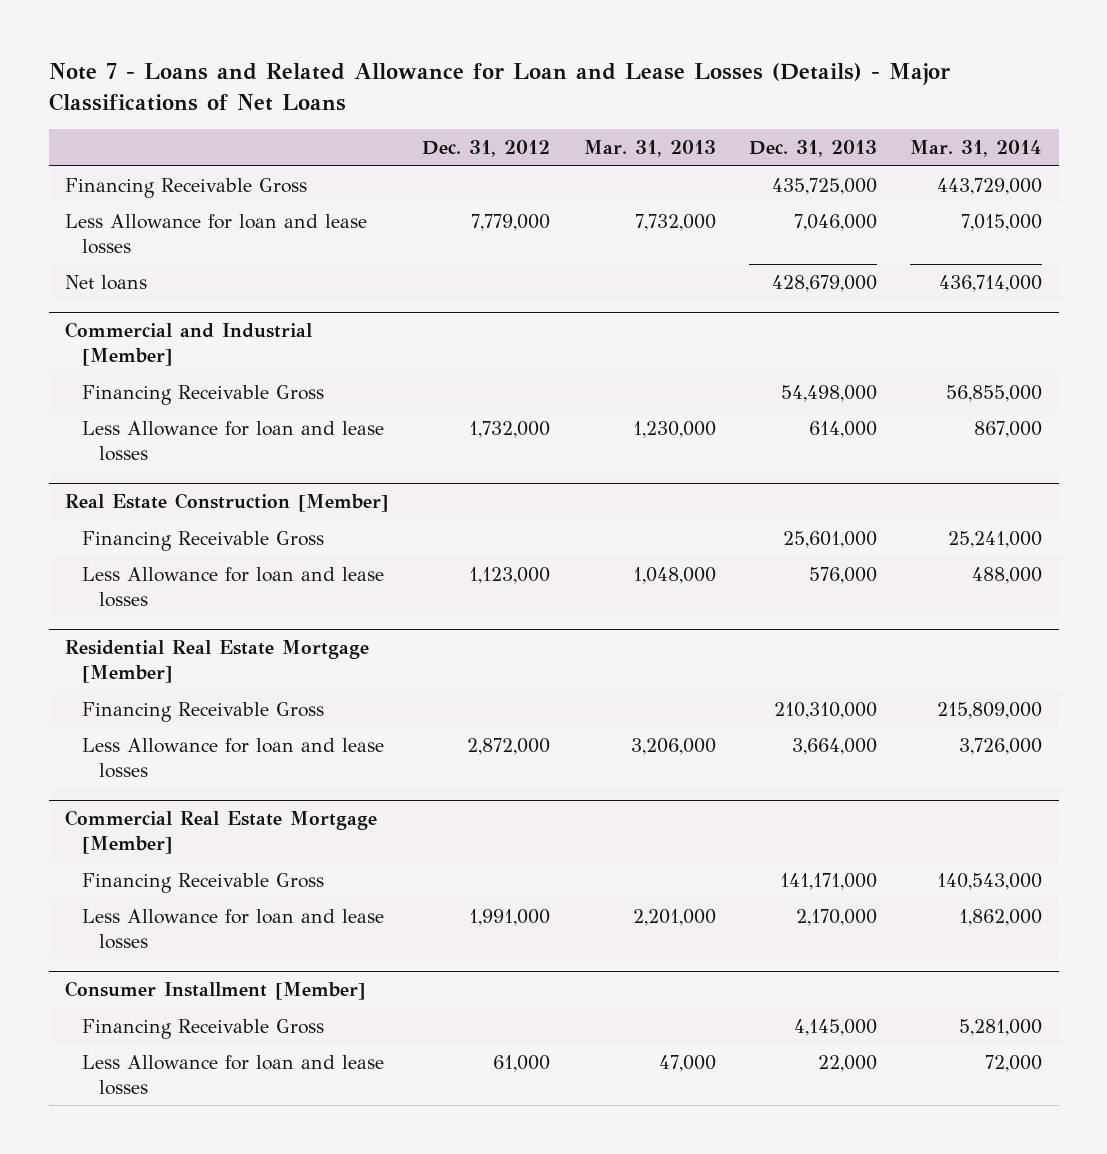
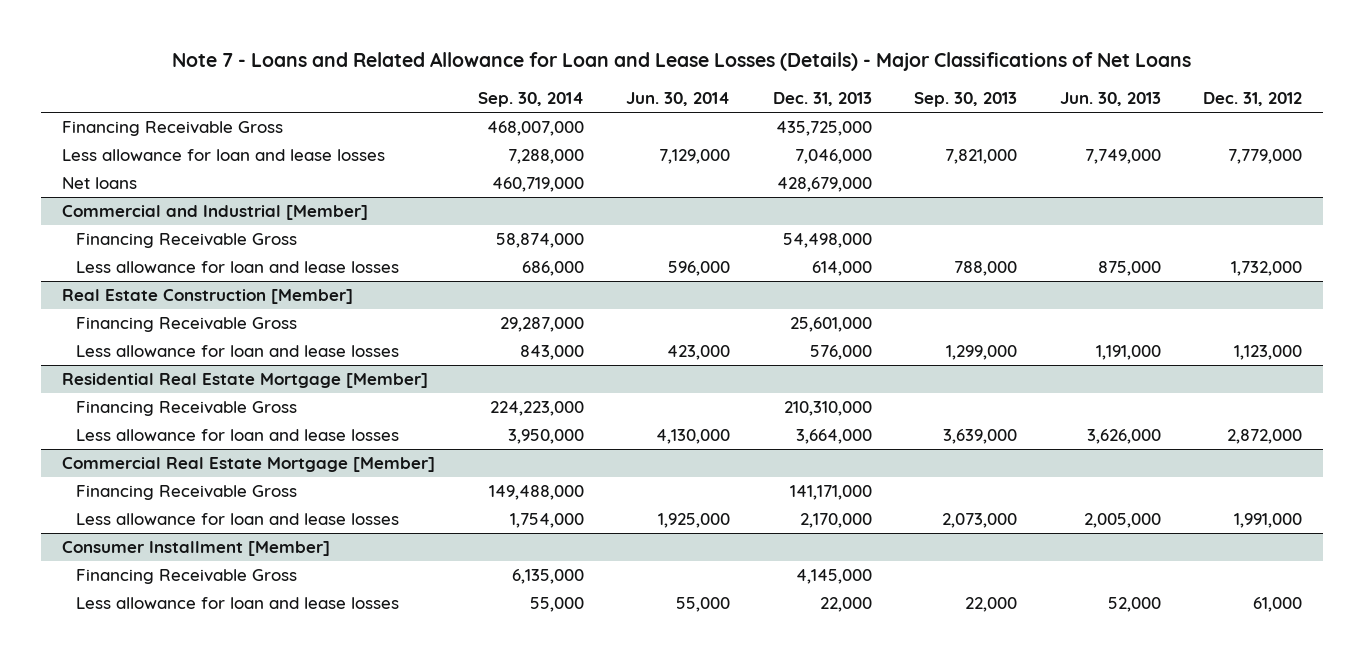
[583,140,716,158] Mar. 31, 2013 -> none
[910,140,1043,158] Mar. 31, 2014 -> none
none -> [477,92,584,108] Sep. 30, 2014
none -> [626,92,731,107] Jun. 30, 2014
none -> [914,92,1018,108] Sep. 30, 2013
none -> [1059,92,1161,107] Jun. 30, 2013
[65,213,368,254] Less Allowance for loan and lease losses -> [62,148,386,161] Less allowance for loan and lease losses
[82,420,385,461] Less Allowance for loan and lease losses -> [75,260,399,273] Less allowance for loan and lease losses
[82,566,385,607] Less Allowance for loan and lease losses -> [75,344,399,357] Less allowance for loan and lease losses
[82,737,385,778] Less Allowance for loan and lease losses -> [75,428,399,441] Less allowance for loan and lease losses
[82,908,385,949] Less Allowance for loan and lease losses -> [75,512,399,525] Less allowance for loan and lease losses
[82,1054,385,1095] Less Allowance for loan and lease losses -> [75,596,399,609] Less allowance for loan and lease losses

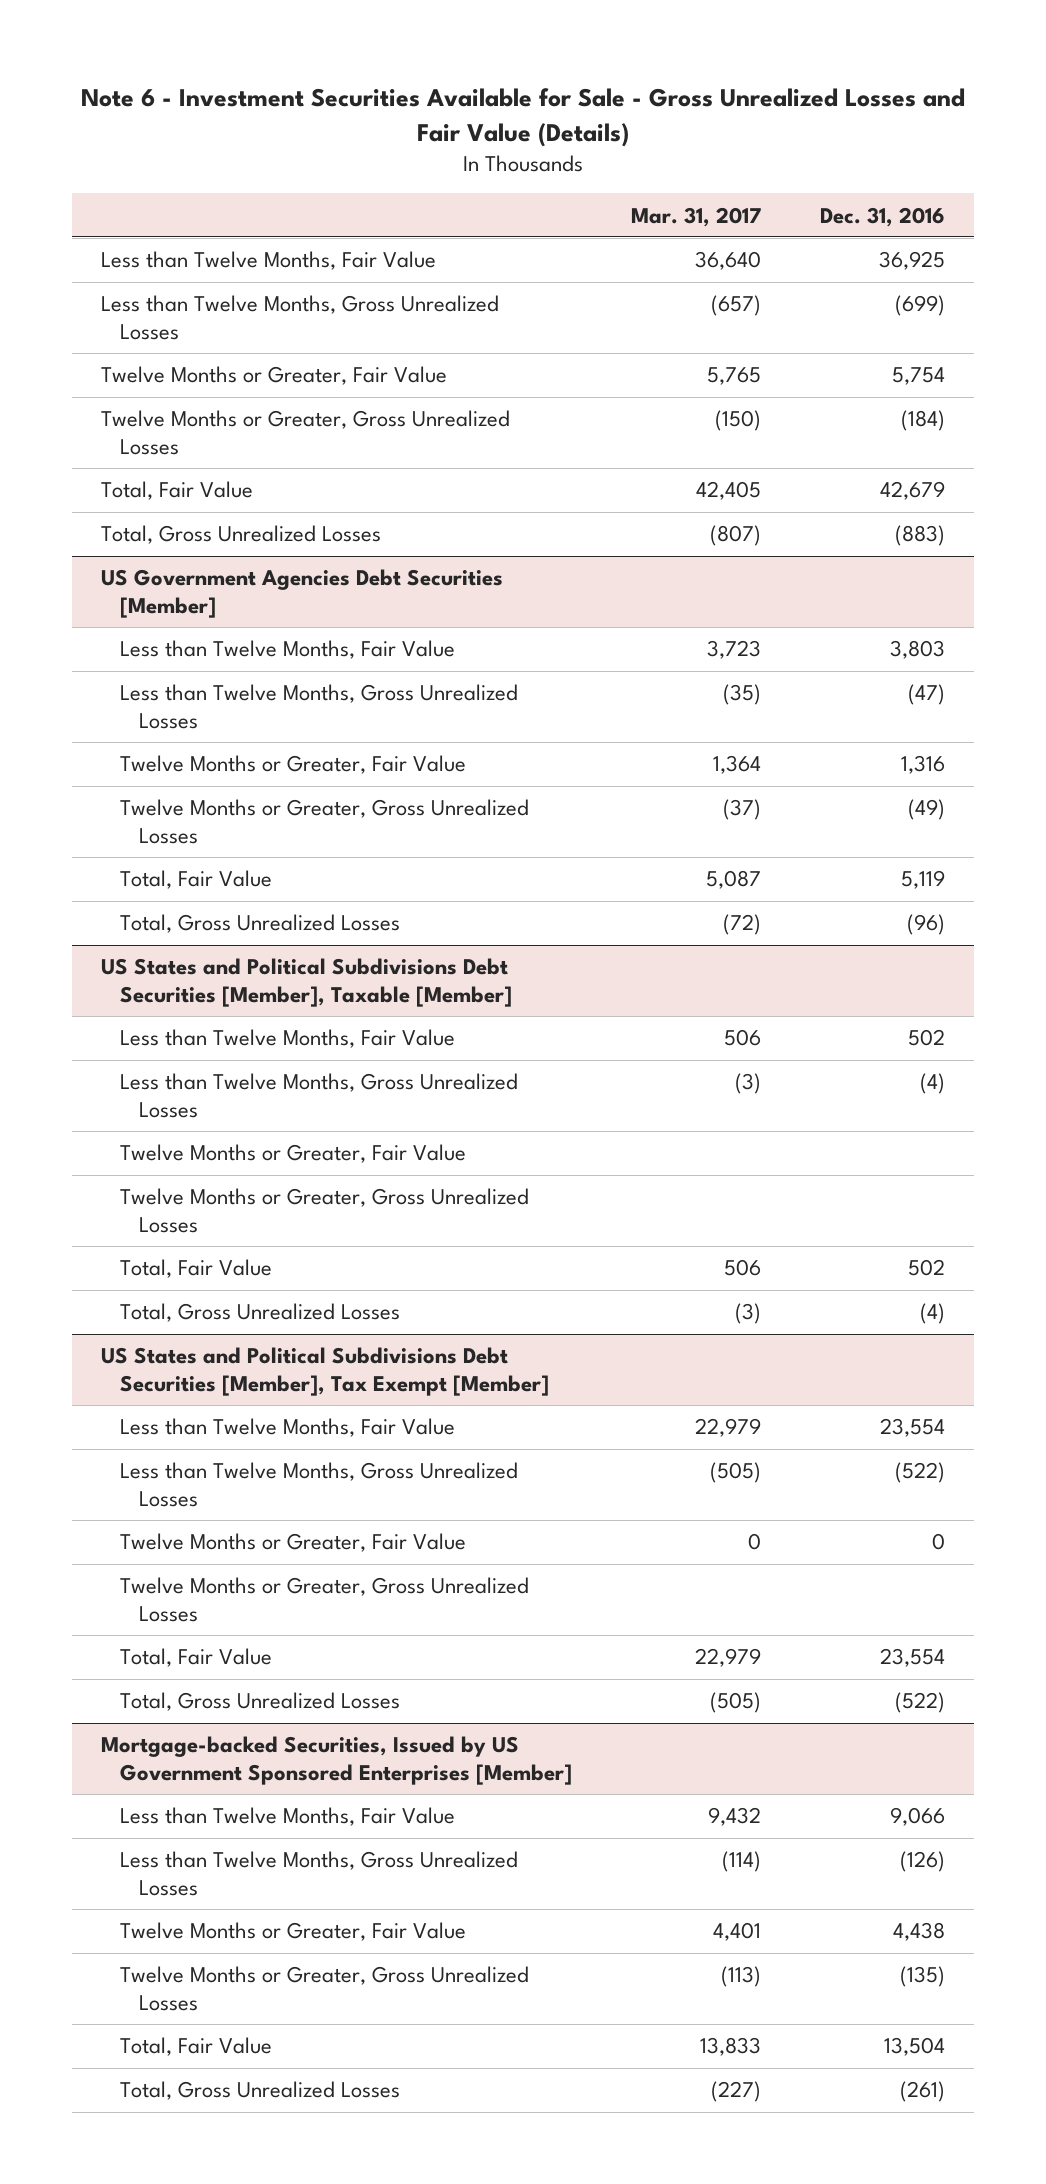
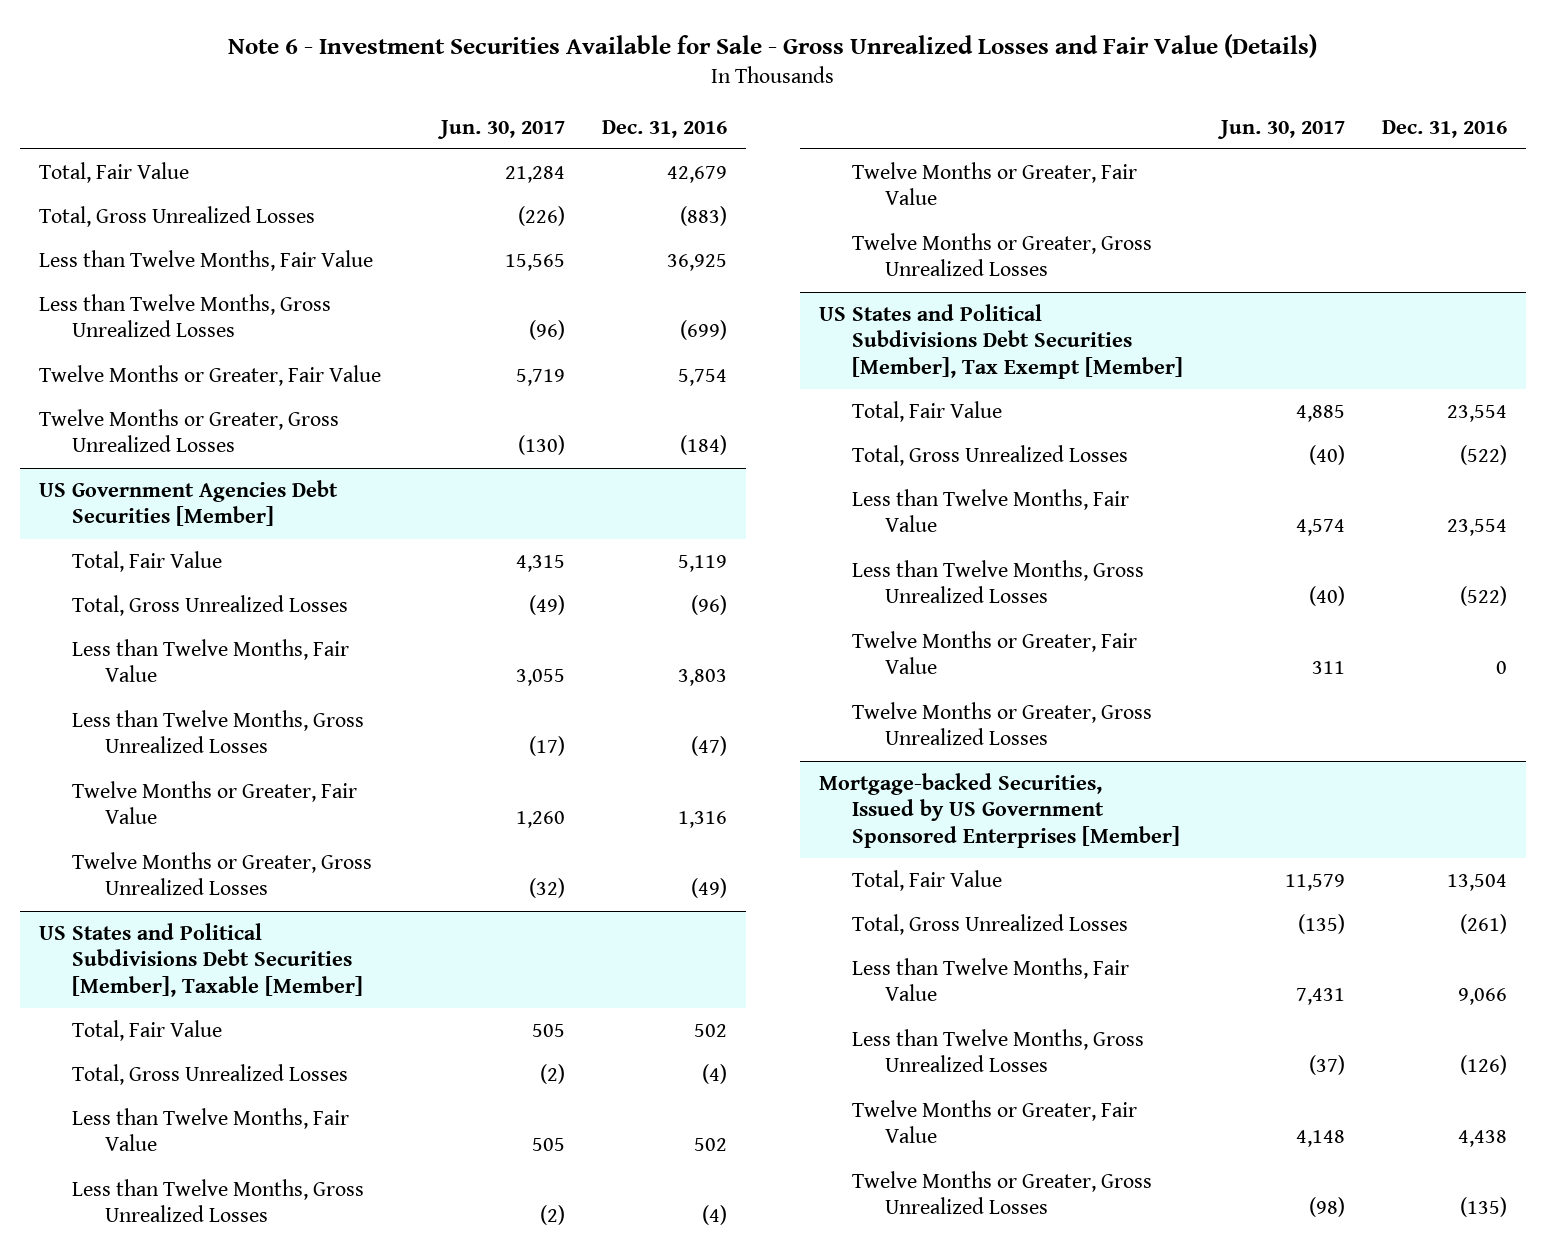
[631,206,762,227] Mar. 31, 2017 -> none
none -> [436,119,565,139] Jun. 30, 2017
[101,481,254,501] Total, Fair Value -> [39,161,190,183] Total, Fair Value
[101,525,382,545] Total, Gross Unrealized Losses -> [39,205,316,227] Total, Gross Unrealized Losses
[120,870,273,890] Total, Fair Value -> [72,550,223,572] Total, Fair Value
[120,914,401,934] Total, Gross Unrealized Losses -> [72,594,349,616] Total, Gross Unrealized Losses
[120,1259,273,1279] Total, Fair Value -> [72,1019,223,1041] Total, Fair Value
[120,1303,401,1323] Total, Gross Unrealized Losses -> [72,1063,349,1085] Total, Gross Unrealized Losses
[120,1648,273,1668] Total, Fair Value -> [852,400,1003,422] Total, Fair Value
[120,1692,401,1712] Total, Gross Unrealized Losses -> [852,444,1129,466] Total, Gross Unrealized Losses
[120,2037,273,2057] Total, Fair Value -> [852,869,1003,891] Total, Fair Value
[120,2081,401,2101] Total, Gross Unrealized Losses -> [852,913,1129,935] Total, Gross Unrealized Losses

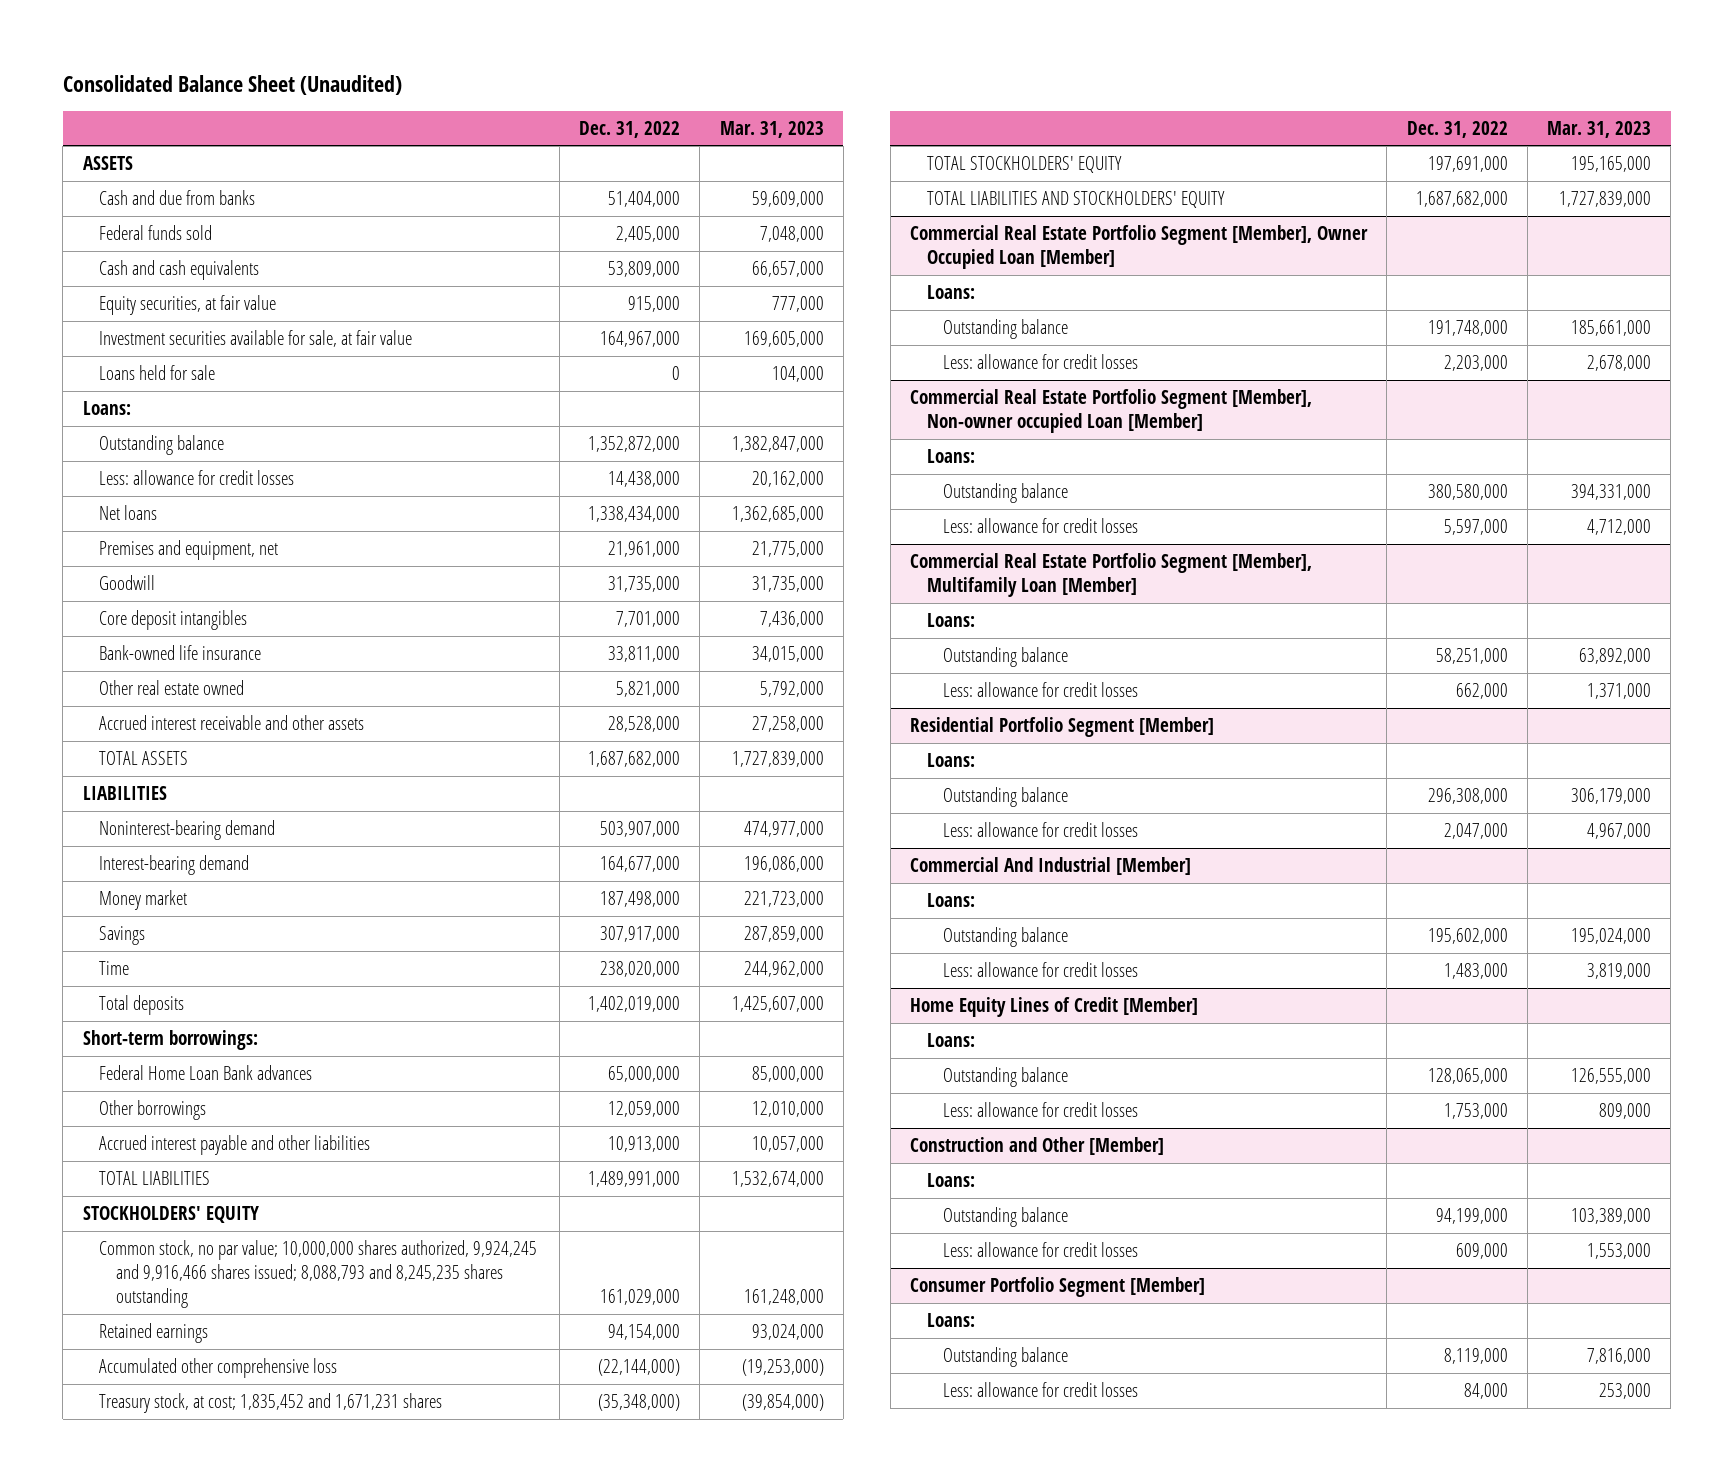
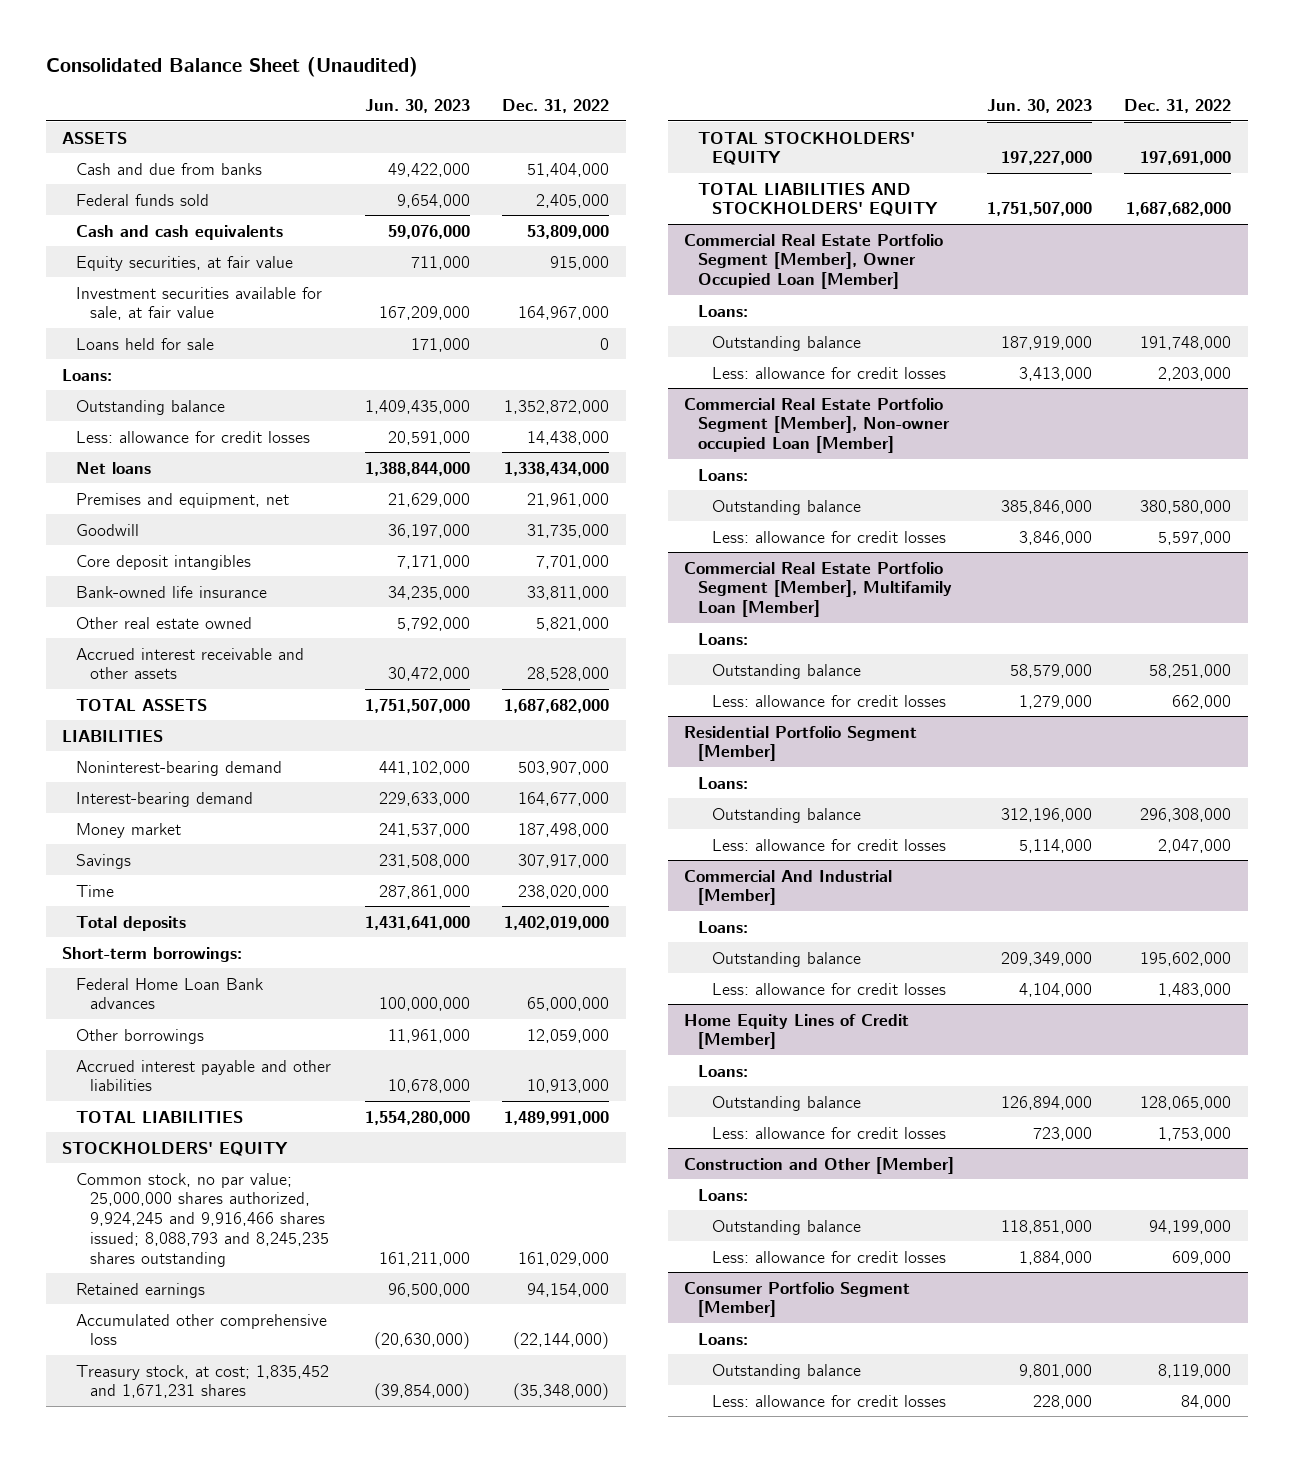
[719,120,824,138] Mar. 31, 2023 -> none
none -> [364,98,470,113] Jun. 30, 2023
[99,1239,538,1309] Common stock, no par value; 10,000,000 shares authorized, 9,924,245 and 9,916,466 shares issued; 8,088,793 and 8,245,235 shares outstanding -> [76,1172,330,1267] Common stock, no par value; 25,000,000 shares authorized, 9,924,245 and 9,916,466 shares issued; 8,088,793 and 8,245,235 shares outstanding

